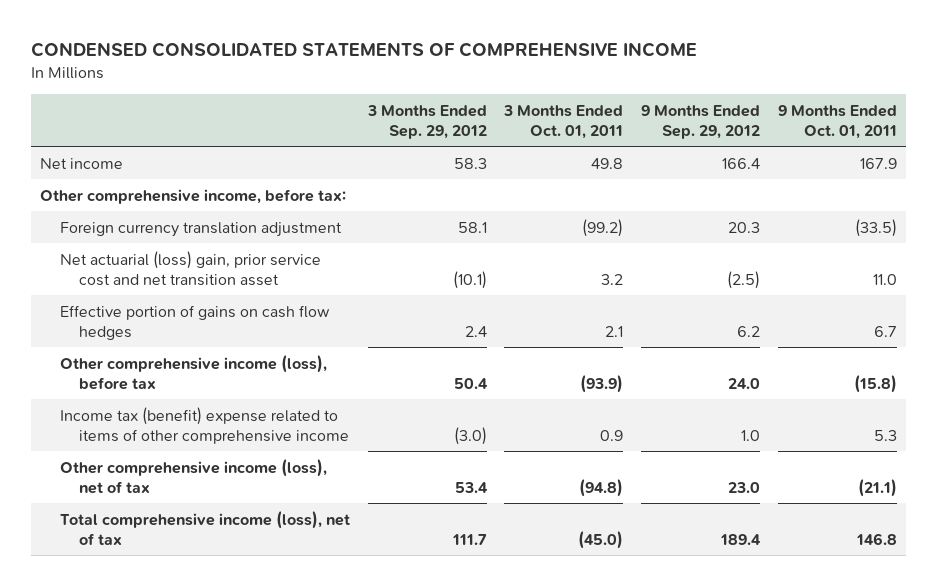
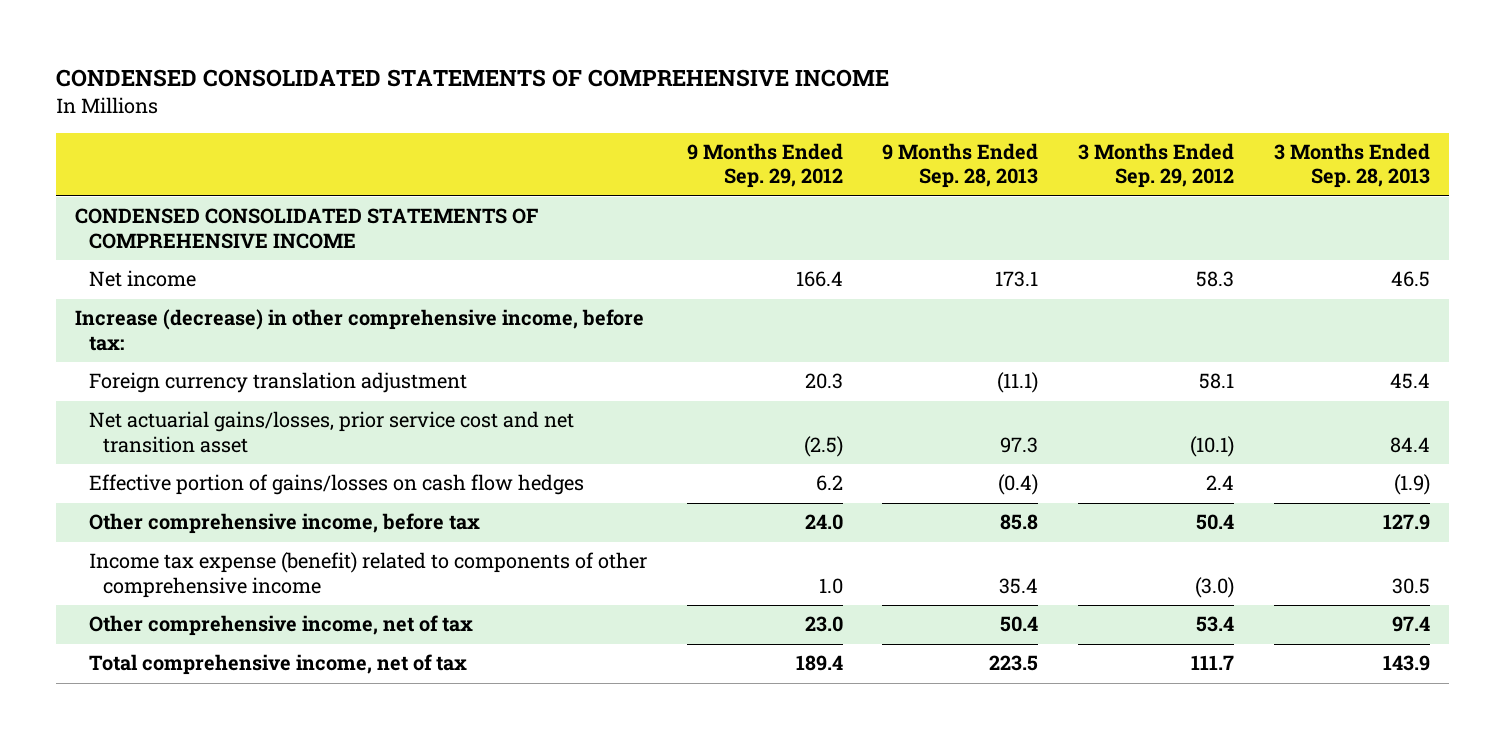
[503,104,624,139] 3 Months Ended Oct. 01, 2011 -> none
[777,104,897,139] 9 Months Ended Oct. 01, 2011 -> none
none -> [882,143,1039,189] 9 Months Ended Sep. 28, 2013
none -> [1273,143,1430,189] 3 Months Ended Sep. 28, 2013
none -> [75,208,539,249] CONDENSED CONSOLIDATED STATEMENTS OF COMPREHENSIVE INCOME
[40,188,347,204] Other comprehensive income, before tax: -> [75,309,645,351] Increase (decrease) in other comprehensive income, before tax:
[59,250,321,286] Net actuarial (loss) gain, prior service cost and net transition asset -> [89,411,575,453] Net actuarial gains/losses, prior service cost and net transition asset
[59,304,330,340] Effective portion of gains on cash flow hedges -> [89,474,585,496] Effective portion of gains/losses on cash flow hedges
[59,354,327,390] Other comprehensive income (loss), before tax -> [89,513,481,535] Other comprehensive income, before tax
[59,406,350,444] Income tax (benefit) expense related to items of other comprehensive income -> [89,552,648,598] Income tax expense (benefit) related to components of other comprehensive income
[59,458,327,494] Other comprehensive income (loss), net of tax -> [89,615,474,637] Other comprehensive income, net of tax
[59,510,350,545] Total comprehensive income (loss), net of tax -> [89,654,468,676] Total comprehensive income, net of tax

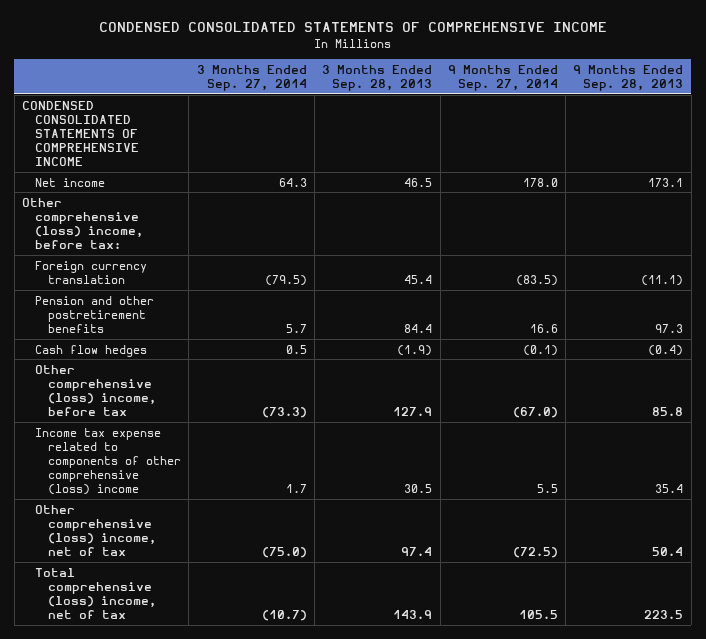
[686,143,843,189] 9 Months Ended Sep. 29, 2012 -> none
[1078,143,1235,189] 3 Months Ended Sep. 29, 2012 -> none
none -> [196,64,307,91] 3 Months Ended Sep. 27, 2014
none -> [447,64,558,91] 9 Months Ended Sep. 27, 2014
[75,309,645,351] Increase (decrease) in other comprehensive income, before tax: -> [22,197,144,249] Other comprehensive (loss) income, before tax:
[89,372,468,394] Foreign currency translation adjustment -> [35,260,148,284] Foreign currency translation
[89,411,575,453] Net actuarial gains/losses, prior service cost and net transition asset -> [35,295,155,333] Pension and other postretirement benefits
[89,474,585,496] Effective portion of gains/losses on cash flow hedges -> [35,344,148,357] Cash flow hedges
[89,513,481,535] Other comprehensive income, before tax -> [35,364,156,416] Other comprehensive (loss) income, before tax
[89,552,648,598] Income tax expense (benefit) related to components of other comprehensive income -> [35,427,181,496] Income tax expense related to components of other comprehensive (loss) income
[89,615,474,637] Other comprehensive income, net of tax -> [35,504,156,556] Other comprehensive (loss) income, net of tax
[89,654,468,676] Total comprehensive income, net of tax -> [35,567,156,619] Total comprehensive (loss) income, net of tax

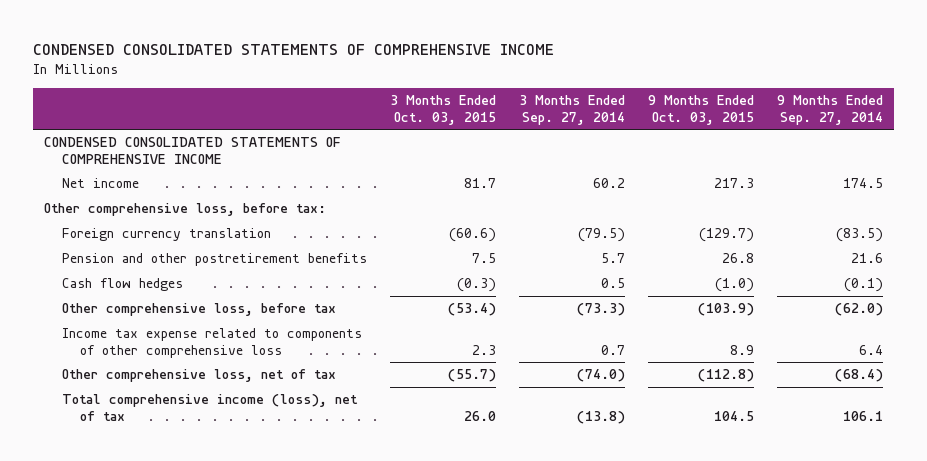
[322,64,433,91] 3 Months Ended Sep. 28, 2013 -> none
[573,64,684,91] 9 Months Ended Sep. 28, 2013 -> none
none -> [390,95,497,125] 3 Months Ended Oct. 03, 2015
none -> [647,95,754,125] 9 Months Ended Oct. 03, 2015
[278,177,307,187] 64.3 -> [593,178,626,189] 60.2
[522,177,558,187] 178.0 -> [842,178,883,189] 174.5
[22,197,144,249] Other comprehensive (loss) income, before tax: -> [44,203,327,217] Other comprehensive loss, before tax:
[529,323,558,333] 16.6 -> [850,253,883,264] 21.6
[35,364,156,416] Other comprehensive (loss) income, before tax -> [62,303,337,317] Other comprehensive loss, before tax
[512,406,558,418] (67.0) -> [834,303,883,317] (62.0)
[35,427,181,496] Income tax expense related to components of other comprehensive (loss) income -> [62,328,363,358] Income tax expense related to components of other comprehensive loss
[285,484,307,494] 1.7 -> [601,344,626,355] 0.7
[536,484,558,494] 5.5 -> [858,344,883,355] 6.4
[35,504,156,556] Other comprehensive (loss) income, net of tax -> [62,369,337,383] Other comprehensive loss, net of tax
[261,546,307,558] (75.0) -> [577,369,626,383] (74.0)
[512,546,558,558] (72.5) -> [834,369,883,383] (68.4)
[35,567,156,619] Total comprehensive (loss) income, net of tax -> [62,394,359,421] Total comprehensive income (loss), net of tax
[261,609,307,621] (10.7) -> [577,410,626,424] (13.8)
[518,609,558,619] 105.5 -> [842,410,883,421] 106.1

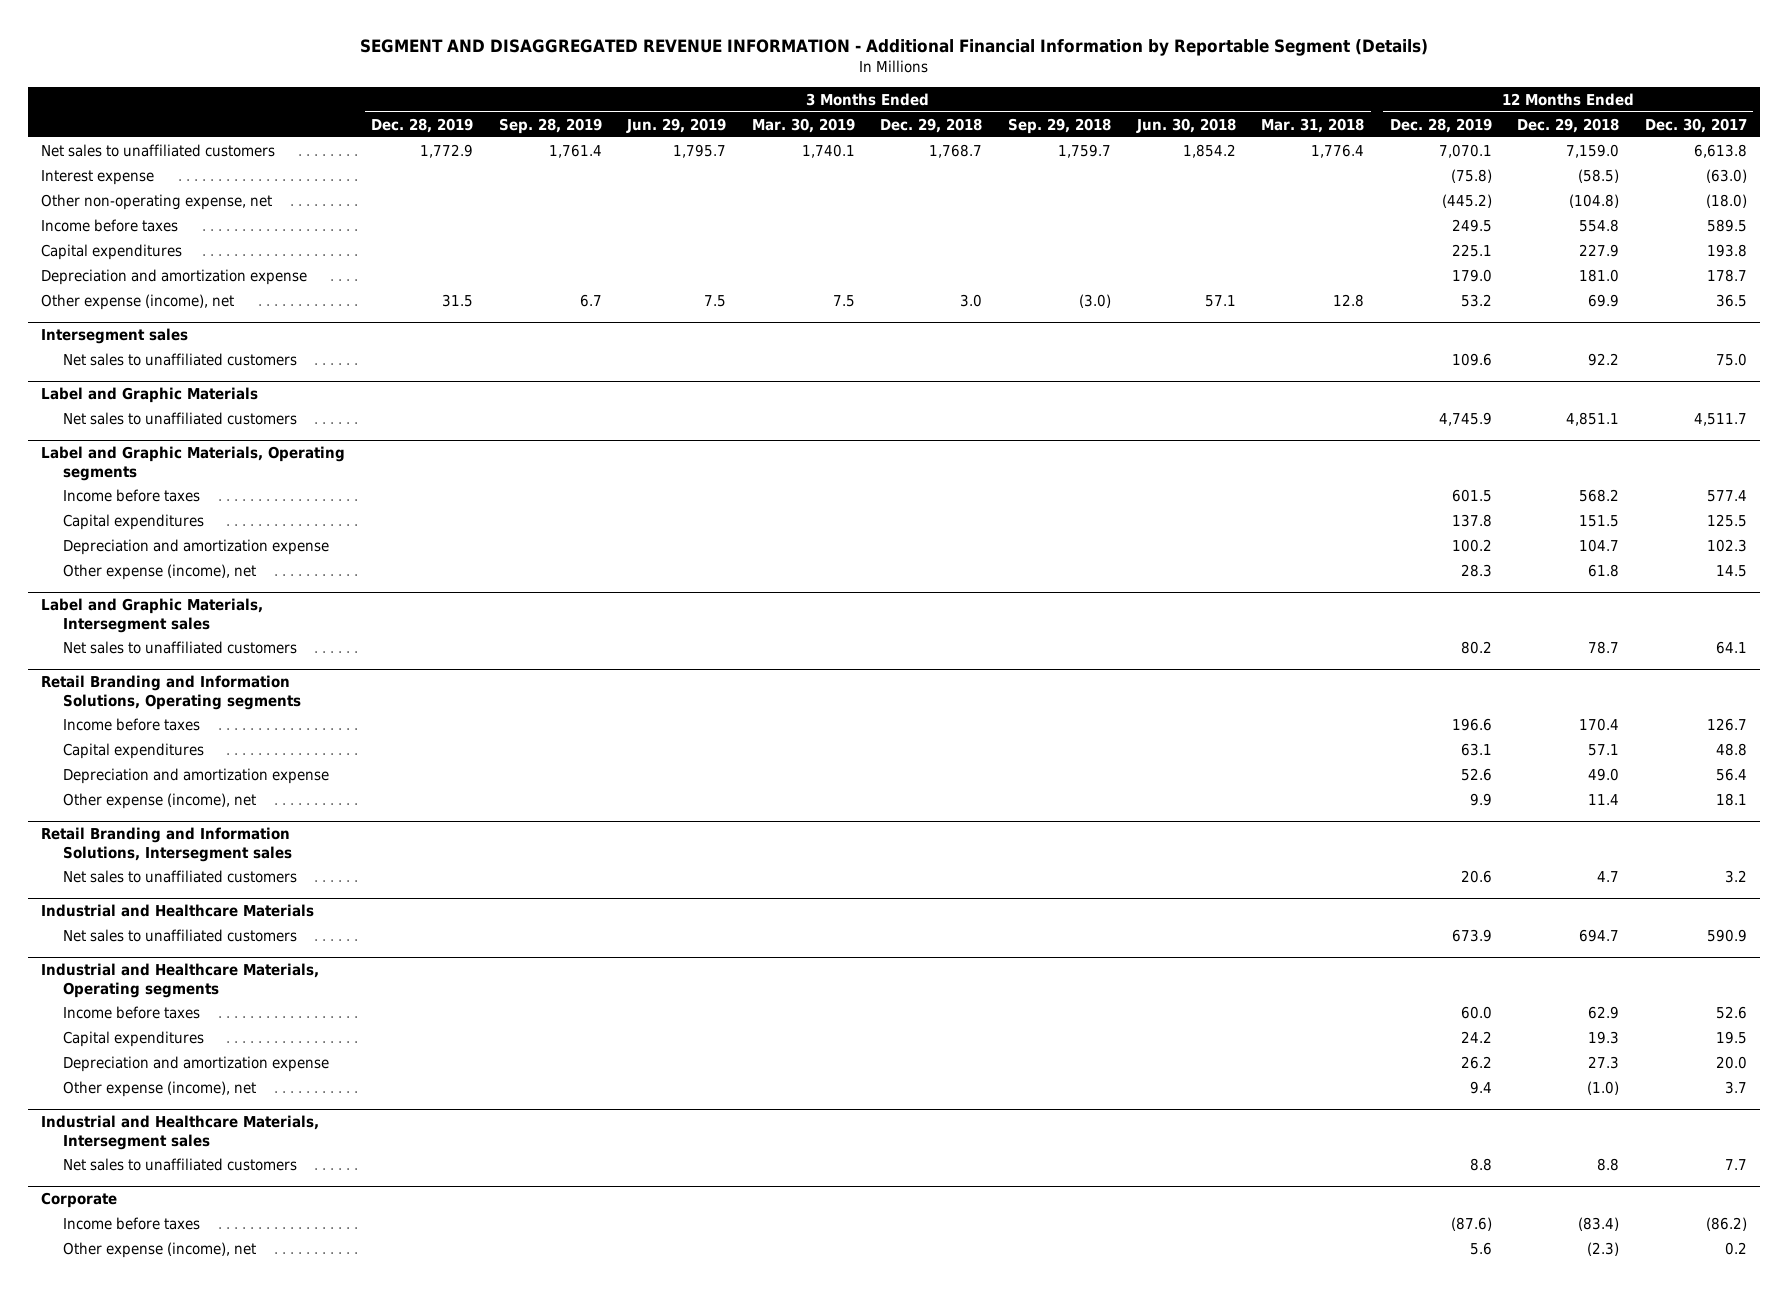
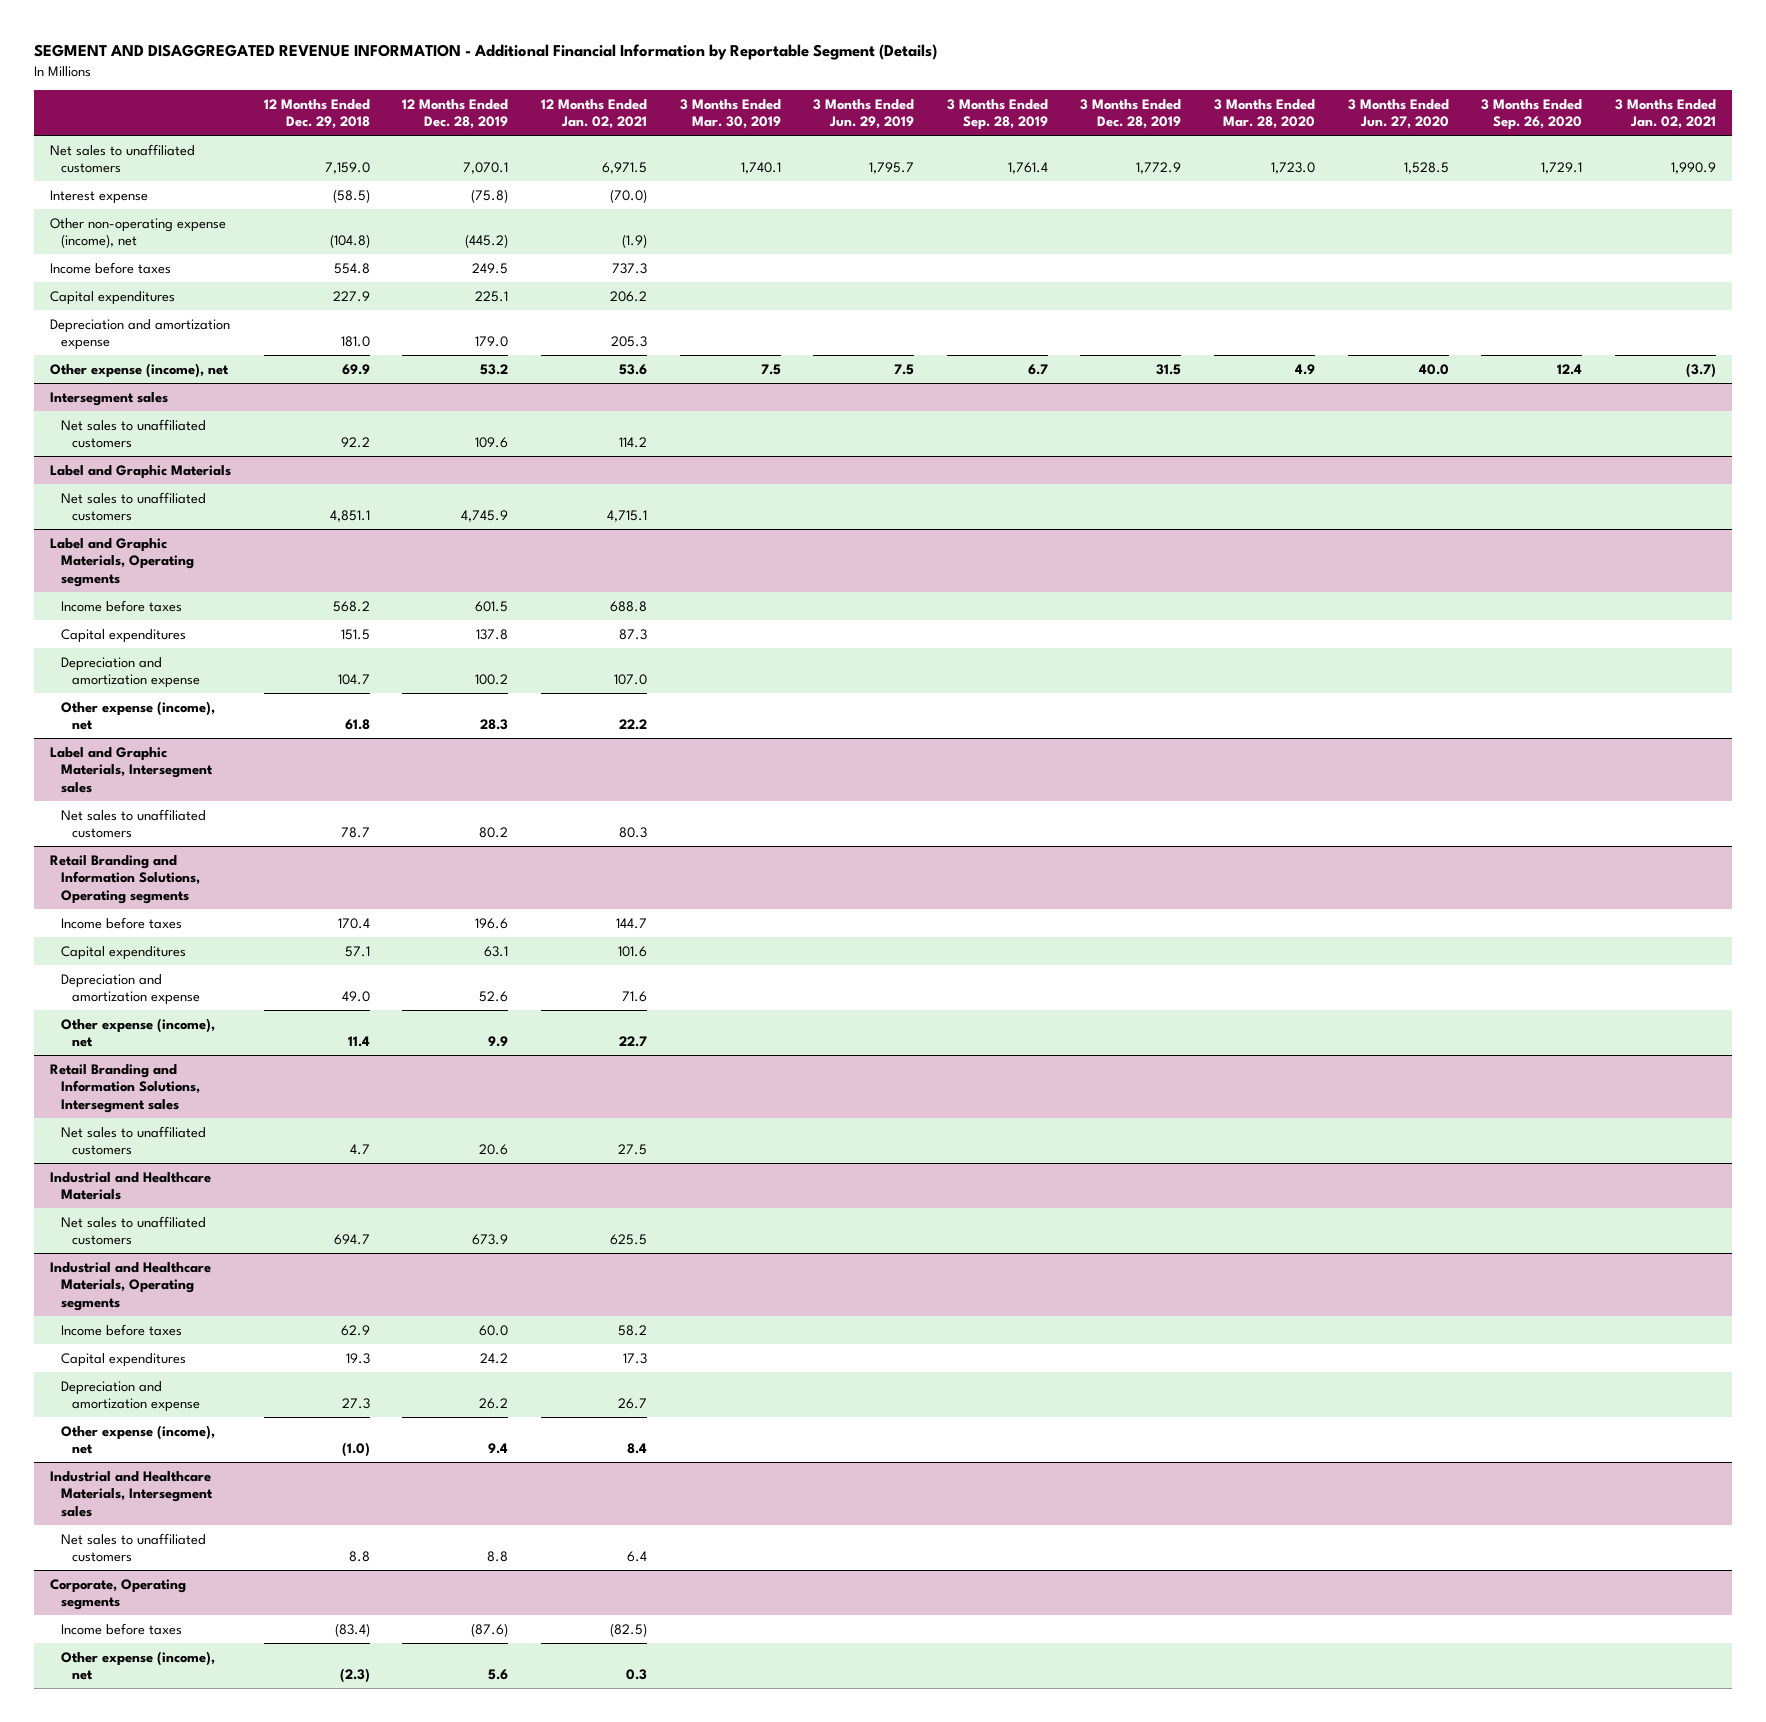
[880,117,983,133] Dec. 29, 2018 -> none
[1007,117,1111,134] Sep. 29, 2018 -> none
[1135,117,1236,133] Jun. 30, 2018 -> none
[1261,117,1365,133] Mar. 31, 2018 -> none
[1645,117,1748,133] Dec. 30, 2017 -> none
none -> [540,98,647,130] 12 Months Ended Jan. 02, 2021
none -> [1214,98,1316,130] 3 Months Ended Mar. 28, 2020
none -> [1347,98,1449,130] 3 Months Ended Jun. 27, 2020
none -> [1481,98,1583,131] 3 Months Ended Sep. 26, 2020
none -> [1615,98,1717,130] 3 Months Ended Jan. 02, 2021
[41,193,273,210] Other non-operating expense, net -> [49,217,226,249] Other non-operating expense (income), net
[41,1192,118,1209] Corporate -> none
none -> [49,1578,186,1611] Corporate, Operating segments

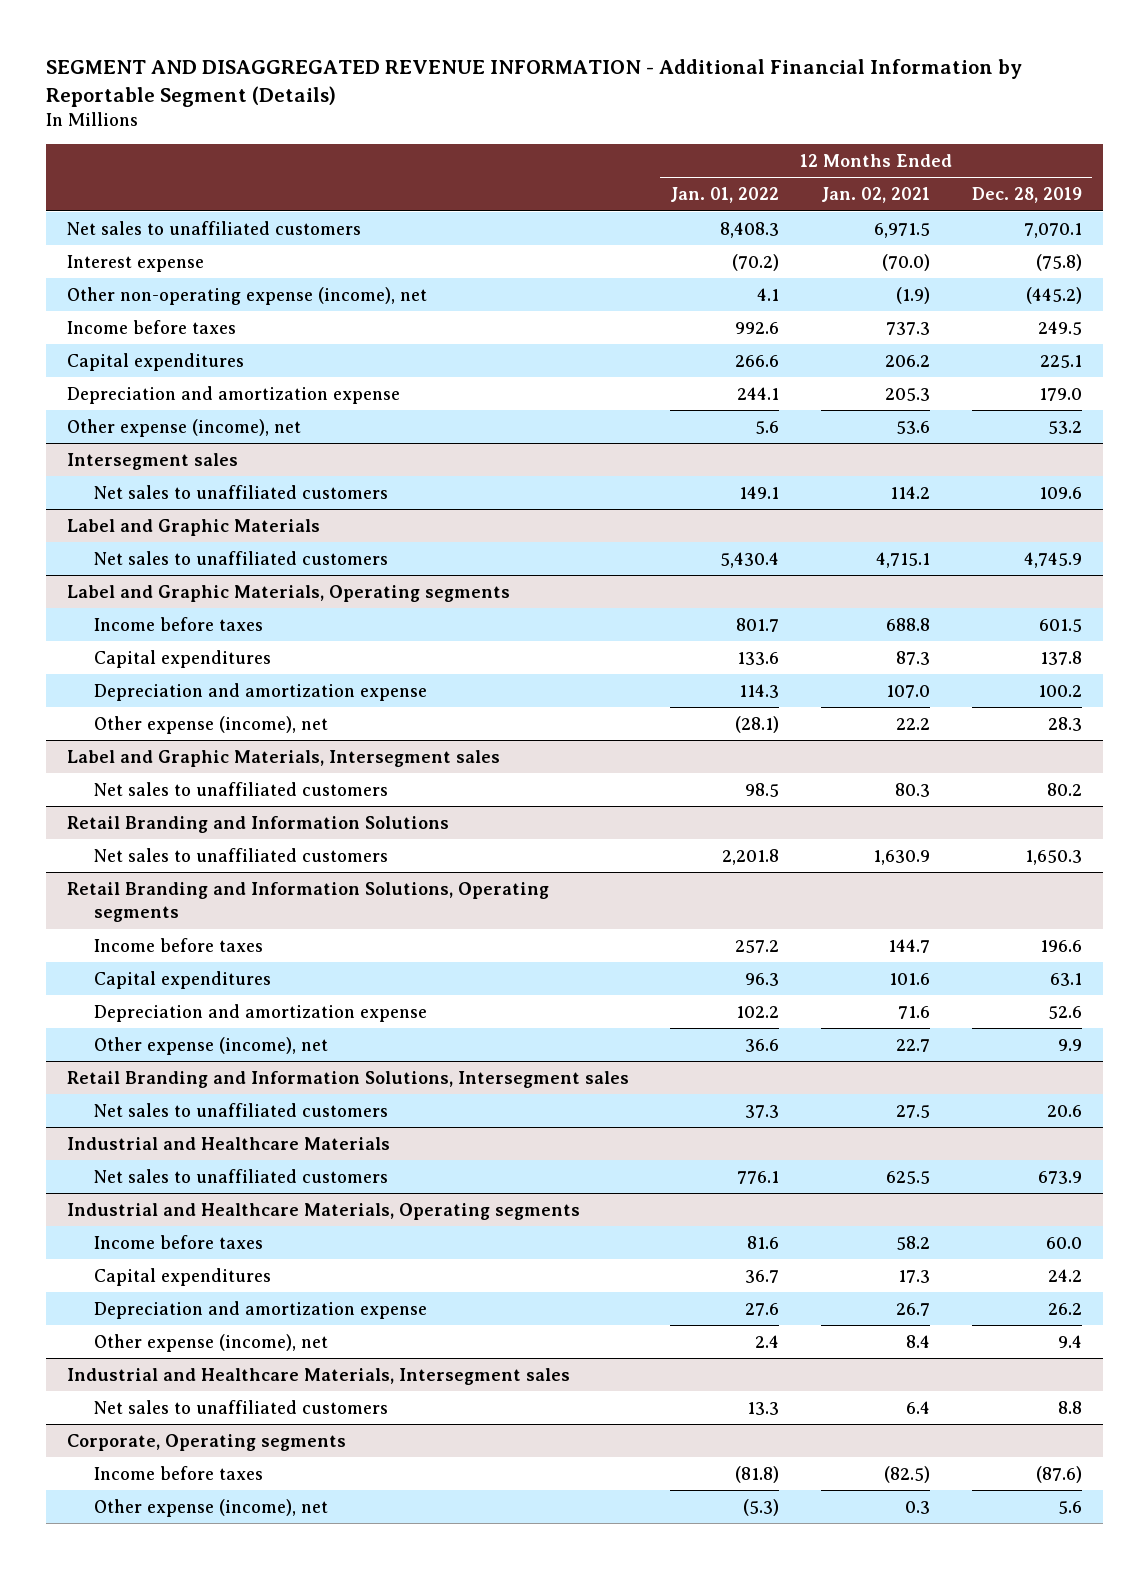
[263,98,370,130] 12 Months Ended Dec. 29, 2018 -> none
[679,98,781,130] 3 Months Ended Mar. 30, 2019 -> none
[813,98,915,130] 3 Months Ended Jun. 29, 2019 -> none
[946,98,1048,131] 3 Months Ended Sep. 28, 2019 -> none
[1080,98,1182,130] 3 Months Ended Dec. 28, 2019 -> none
[1214,98,1316,130] 3 Months Ended Mar. 28, 2020 -> none
[1347,98,1449,130] 3 Months Ended Jun. 27, 2020 -> none
[1481,98,1583,131] 3 Months Ended Sep. 26, 2020 -> none
[1615,98,1717,130] 3 Months Ended Jan. 02, 2021 -> none
none -> [670,187,780,204] Jan. 01, 2022
none -> [66,815,449,833] Retail Branding and Information Solutions
none -> [93,847,388,862] Net sales to unaffiliated customers

